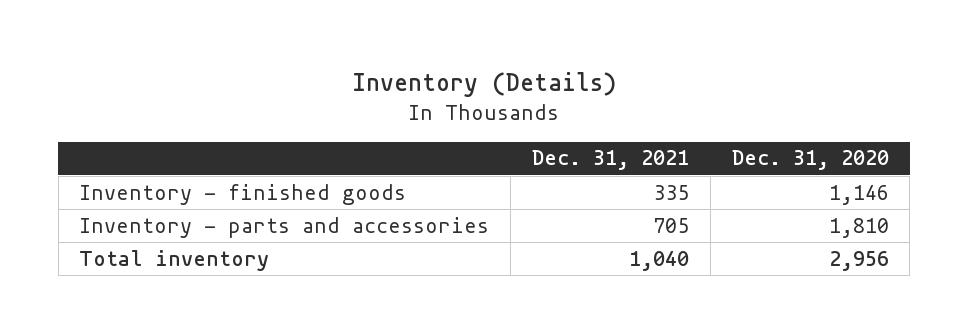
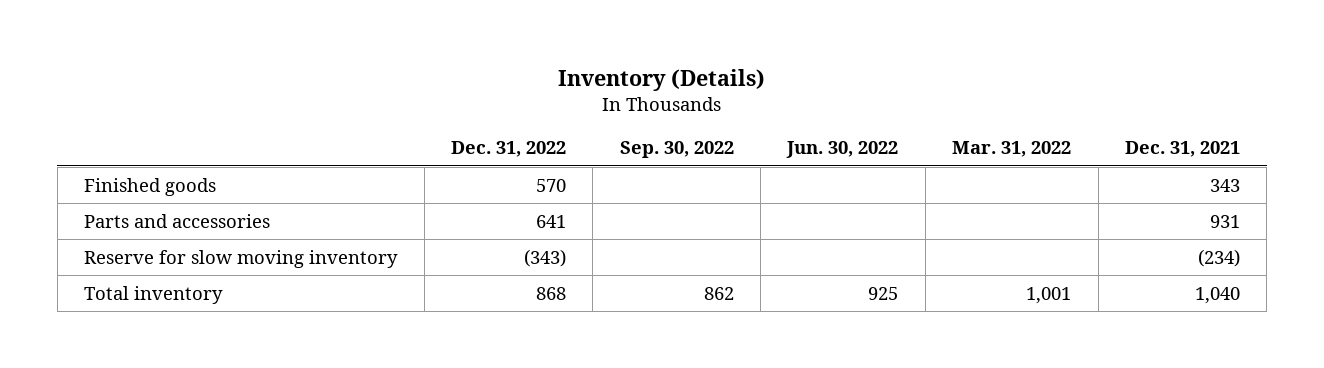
[731,150,889,171] Dec. 31, 2020 -> none
none -> [451,141,567,158] Dec. 31, 2022
none -> [619,141,734,159] Sep. 30, 2022
none -> [786,141,899,159] Jun. 30, 2022
none -> [952,141,1072,158] Mar. 31, 2022
[79,183,407,205] Inventory - finished goods -> [84,177,217,196] Finished goods
[652,184,689,200] 335 -> [1209,178,1240,192] 343
[79,216,490,238] Inventory - parts and accessories -> [84,213,271,228] Parts and accessories
[652,217,689,233] 705 -> [1209,214,1240,228] 931
none -> [84,249,399,268] Reserve for slow moving inventory

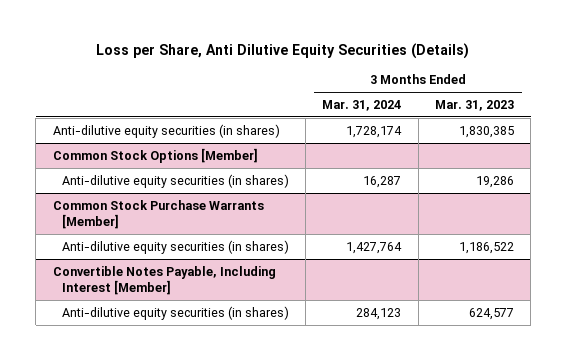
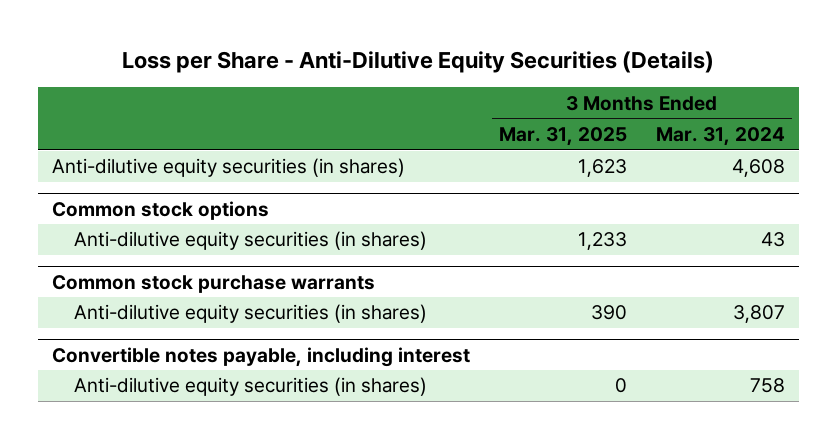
[96,42,470,59] Loss per Share, Anti Dilutive Equity Securities (Details) -> [122,50,715,73] Loss per Share - Anti-Dilutive Equity Securities (Details)
[434,99,514,111] Mar. 31, 2023 -> none
none -> [498,126,627,146] Mar. 31, 2025
[346,125,403,138] 1,728,174 -> [731,159,785,178] 4,608
[52,147,258,163] Common Stock Options [Member] -> [51,200,269,220] Common stock options
[363,175,402,188] 16,287 -> [760,232,785,248] 43
[52,199,264,229] Common Stock Purchase Warrants [Member] -> [51,274,375,293] Common stock purchase warrants
[346,241,403,254] 1,427,764 -> [732,305,785,324] 3,807
[52,265,276,295] Convertible Notes Payable, Including Interest [Member] -> [51,346,470,367] Convertible notes payable, including interest
[356,307,402,320] 284,123 -> [749,378,785,394] 758

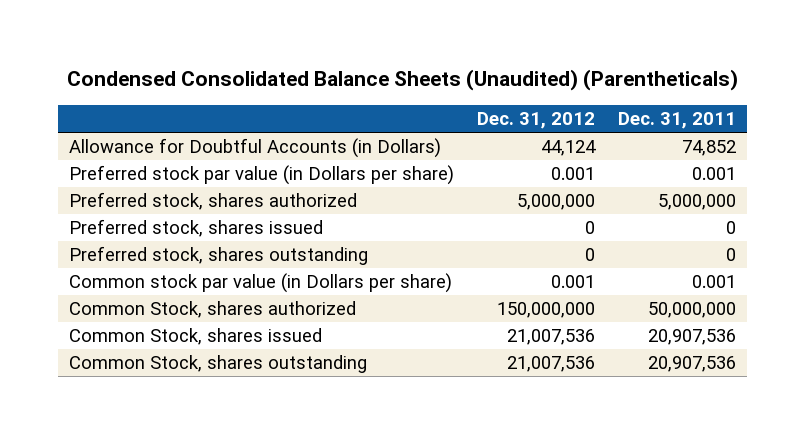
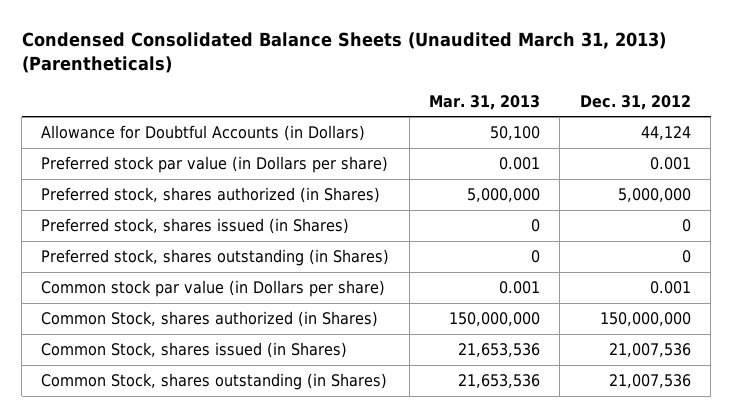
[66,69,738,92] Condensed Consolidated Balance Sheets (Unaudited) (Parentheticals) -> [21,31,666,73] Condensed Consolidated Balance Sheets (Unaudited March 31, 2013) (Parentheticals)
[617,111,736,129] Dec. 31, 2011 -> none
none -> [429,94,541,110] Mar. 31, 2013
[69,192,358,211] Preferred stock, shares authorized -> [41,187,381,204] Preferred stock, shares authorized (in Shares)
[69,219,324,238] Preferred stock, shares issued -> [41,218,350,235] Preferred stock, shares issued (in Shares)
[69,246,369,266] Preferred stock, shares outstanding -> [41,249,390,267] Preferred stock, shares outstanding (in Shares)
[69,301,357,319] Common Stock, shares authorized -> [41,311,379,328] Common Stock, shares authorized (in Shares)
[69,328,323,346] Common Stock, shares issued -> [41,342,348,359] Common Stock, shares issued (in Shares)
[69,355,368,374] Common Stock, shares outstanding -> [41,373,388,391] Common Stock, shares outstanding (in Shares)

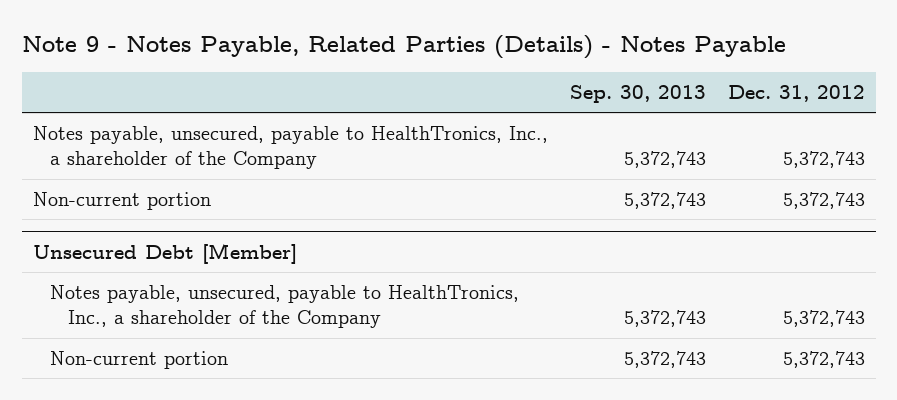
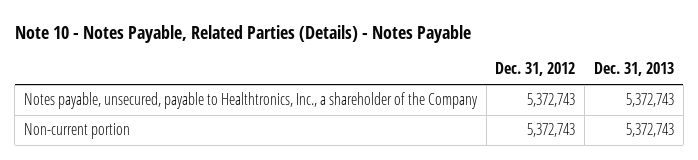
[21,35,786,60] Note 9 - Notes Payable, Related Parties (Details) - Notes Payable -> [14,24,471,43] Note 10 - Notes Payable, Related Parties (Details) - Notes Payable
[569,84,706,103] Sep. 30, 2013 -> none
none -> [593,62,674,77] Dec. 31, 2013
[32,192,211,211] Non-current portion -> none
[32,242,297,264] Unsecured Debt [Member] -> none
[50,285,520,329] Notes payable, unsecured, payable to HealthTronics, Inc., a shareholder of the Company -> none
[32,126,548,170] Notes payable, unsecured, payable to HealthTronics, Inc., a shareholder of the Company -> [24,92,479,110] Notes payable, unsecured, payable to Healthtronics, Inc., a shareholder of the Company

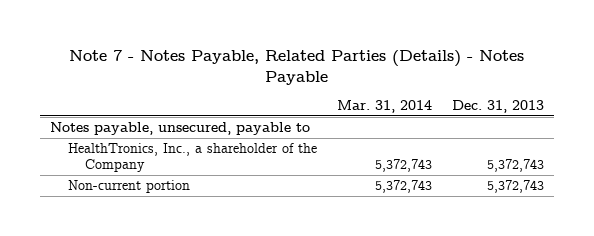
[14,24,471,43] Note 10 - Notes Payable, Related Parties (Details) - Notes Payable -> [69,49,525,85] Note 7 - Notes Payable, Related Parties (Details) - Notes Payable
[495,62,576,77] Dec. 31, 2012 -> none
none -> [336,100,432,114] Mar. 31, 2014
none -> [50,122,311,136] Notes payable, unsecured, payable to
[24,92,479,110] Notes payable, unsecured, payable to Healthtronics, Inc., a shareholder of the Company -> [67,143,317,173] HealthTronics, Inc., a shareholder of the Company

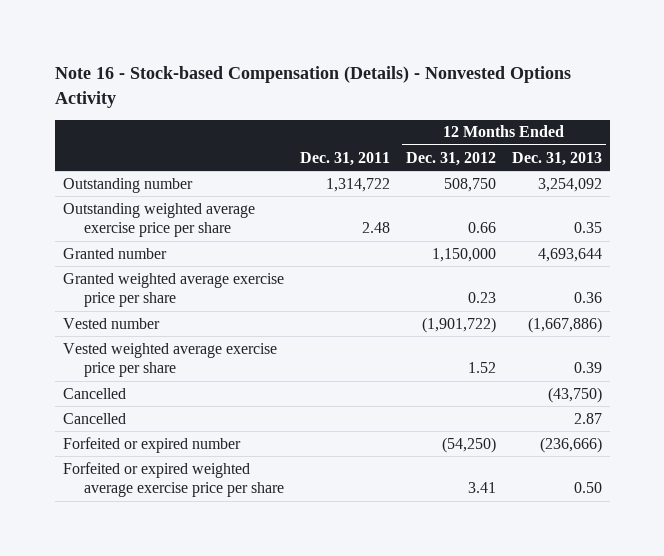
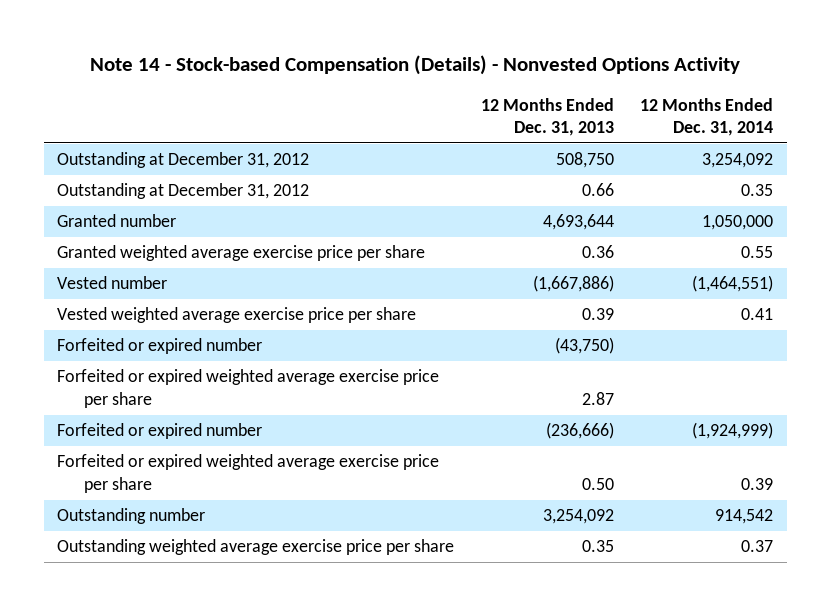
[54,66,571,108] Note 16 - Stock-based Compensation (Details) - Nonvested Options Activity -> [90,55,741,76] Note 14 - Stock-based Compensation (Details) - Nonvested Options Activity
[299,151,390,166] Dec. 31, 2011 -> none
[405,151,496,166] Dec. 31, 2012 -> none
none -> [640,97,774,136] 12 Months Ended Dec. 31, 2014
none -> [57,152,310,169] Outstanding at December 31, 2012
none -> [57,183,310,200] Outstanding at December 31, 2012
[62,387,126,399] Cancelled -> [57,338,263,355] Forfeited or expired number
[62,412,126,424] Cancelled -> [57,369,440,408] Forfeited or expired weighted average exercise price per share
[62,177,193,193] Outstanding number -> [57,508,206,525] Outstanding number
[62,202,255,238] Outstanding weighted average exercise price per share -> [57,539,455,556] Outstanding weighted average exercise price per share

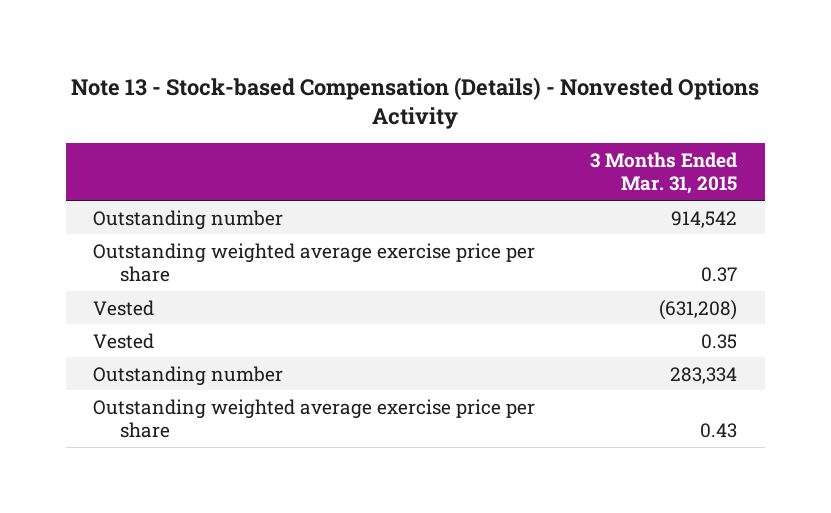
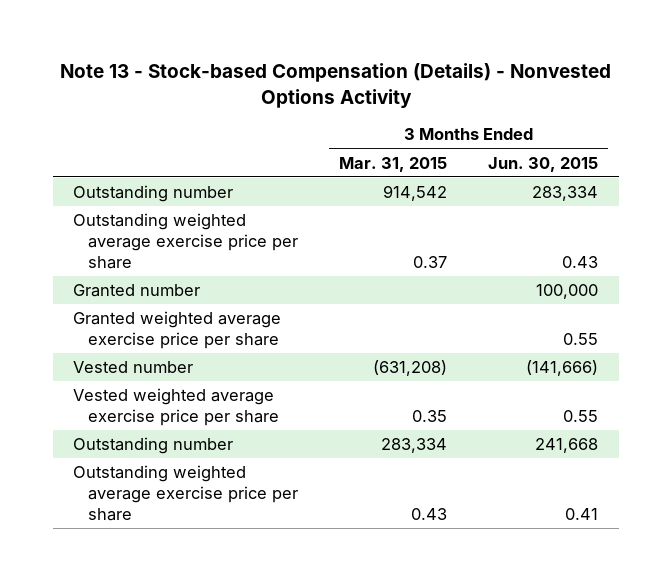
none -> [488,156,599,172] Jun. 30, 2015
none -> [73,284,201,298] Granted number
none -> [73,311,282,350] Granted weighted average exercise price per share
[93,299,155,316] Vested -> [73,361,194,374] Vested number
[93,332,155,349] Vested -> [73,388,280,427] Vested weighted average exercise price per share

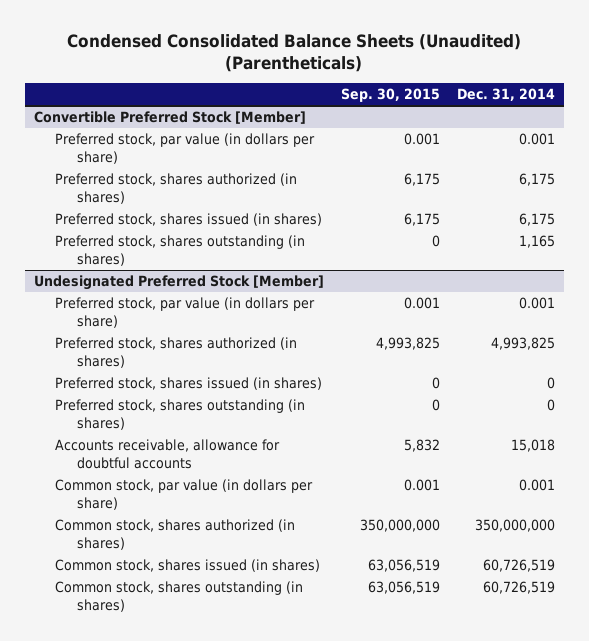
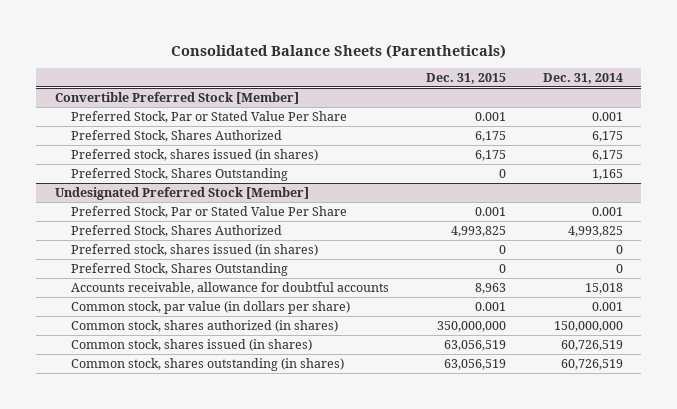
[67,33,522,72] Condensed Consolidated Balance Sheets (Unaudited) (Parentheticals) -> [170,43,506,59] Consolidated Balance Sheets (Parentheticals)
[340,88,440,103] Sep. 30, 2015 -> none
none -> [425,72,506,84] Dec. 31, 2015
[55,133,316,165] Preferred stock, par value (in dollars per share) -> [71,110,348,123] Preferred Stock, Par or Stated Value Per Share
[55,173,298,205] Preferred stock, shares authorized (in shares) -> [71,129,283,142] Preferred Stock, Shares Authorized
[55,235,306,267] Preferred stock, shares outstanding (in shares) -> [71,167,289,181] Preferred Stock, Shares Outstanding
[55,297,316,329] Preferred stock, par value (in dollars per share) -> [71,205,348,218] Preferred Stock, Par or Stated Value Per Share
[55,337,298,369] Preferred stock, shares authorized (in shares) -> [71,224,283,237] Preferred Stock, Shares Authorized
[55,399,306,431] Preferred stock, shares outstanding (in shares) -> [71,262,289,276] Preferred Stock, Shares Outstanding
[475,519,556,533] 350,000,000 -> [553,320,623,332] 150,000,000

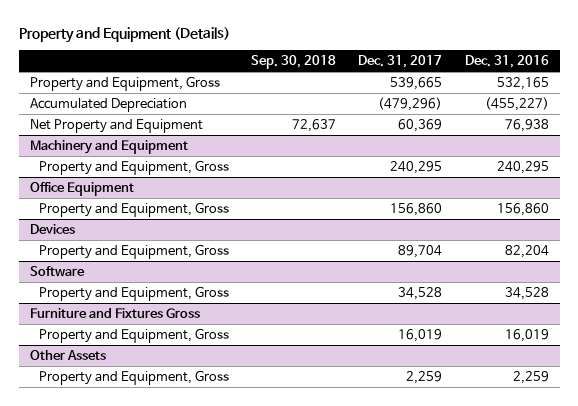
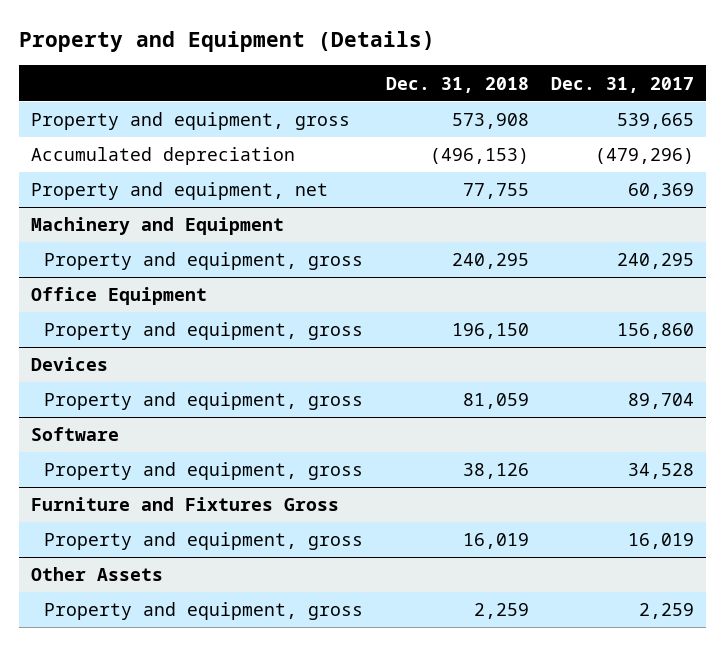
[251,55,337,70] Sep. 30, 2018 -> none
[464,55,549,69] Dec. 31, 2016 -> none
none -> [385,76,529,93] Dec. 31, 2018
[29,75,220,91] Property and Equipment, Gross -> [30,112,350,131] Property and equipment, gross
[29,97,187,112] Accumulated Depreciation -> [30,147,295,166] Accumulated depreciation
[29,118,203,133] Net Property and Equipment -> [30,182,328,201] Property and equipment, net
[38,159,229,175] Property and Equipment, Gross -> [43,252,363,271] Property and equipment, gross
[38,201,229,217] Property and Equipment, Gross -> [43,322,363,341] Property and equipment, gross
[38,243,229,259] Property and Equipment, Gross -> [43,392,363,411] Property and equipment, gross
[38,285,229,301] Property and Equipment, Gross -> [43,462,363,481] Property and equipment, gross
[38,327,229,343] Property and Equipment, Gross -> [43,532,363,551] Property and equipment, gross
[38,369,229,385] Property and Equipment, Gross -> [43,602,363,621] Property and equipment, gross

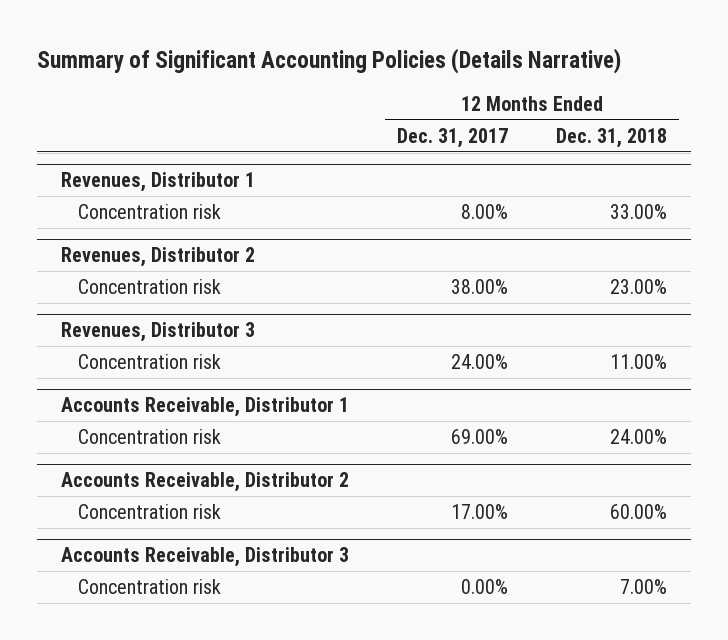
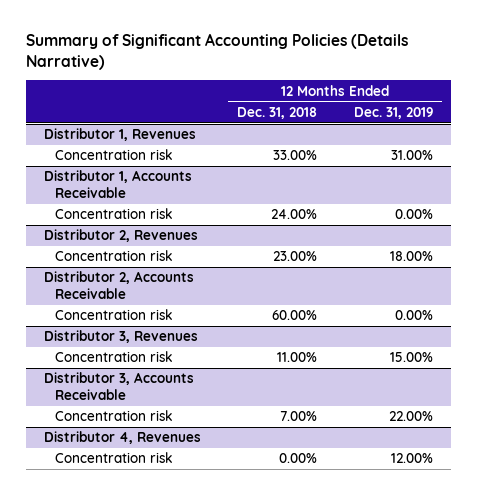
[397,127,509,148] Dec. 31, 2017 -> none
none -> [353,106,433,119] Dec. 31, 2019
[61,172,256,193] Revenues, Distributor 1 -> [43,128,196,142] Distributor 1, Revenues
[61,247,256,268] Revenues, Distributor 2 -> none
[78,278,222,294] Concentration risk -> none
[61,322,256,343] Revenues, Distributor 3 -> none
[78,353,222,369] Concentration risk -> none
[61,397,350,418] Accounts Receivable, Distributor 1 -> [43,170,192,199] Distributor 1, Accounts Receivable
none -> [43,229,198,243] Distributor 2, Revenues
none -> [55,250,174,262] Concentration risk
[61,472,350,493] Accounts Receivable, Distributor 2 -> [43,271,194,300] Distributor 2, Accounts Receivable
none -> [43,330,198,344] Distributor 3, Revenues
none -> [55,351,174,363] Concentration risk
[61,547,350,568] Accounts Receivable, Distributor 3 -> [43,372,194,401] Distributor 3, Accounts Receivable
none -> [43,431,201,445] Distributor 4, Revenues
none -> [55,452,174,464] Concentration risk

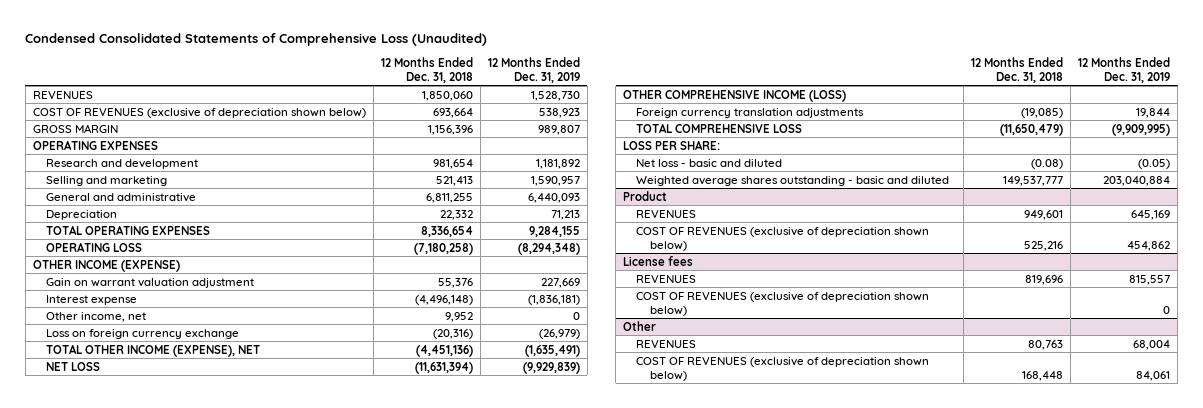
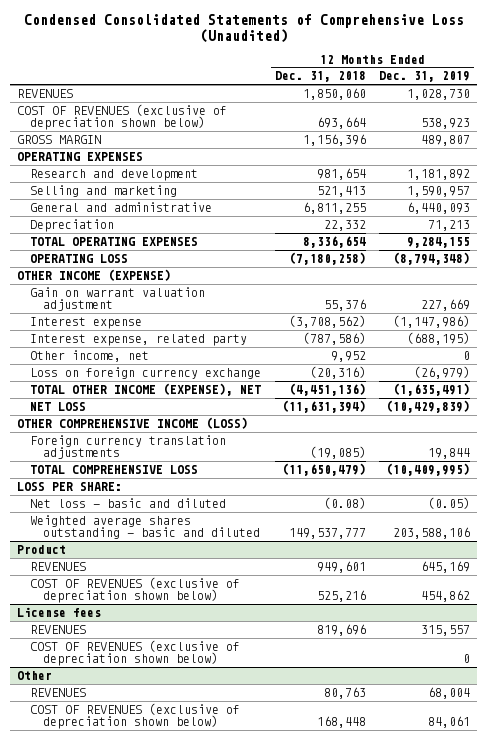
[530,90,580,101] 1,528,730 -> [407,88,471,100] 1,028,730
[537,124,580,135] 989,807 -> [421,134,471,146] 489,807
[517,242,580,255] (8,294,348) -> [393,251,471,265] (8,794,348)
[414,294,473,305] (4,496,148) -> [288,314,366,328] (3,708,562)
[527,294,580,305] (1,836,181) -> [393,314,471,328] (1,147,986)
none -> [29,333,247,346] Interest expense, related party
[522,361,580,374] (9,929,839) -> [386,399,471,413] (10,429,839)
[1112,123,1171,136] (9,909,995) -> [386,462,471,476] (10,409,995)
[1103,175,1171,186] 203,040,884 -> [393,527,471,540] 203,588,106
[1129,274,1171,285] 815,557 -> [421,624,471,636] 315,557

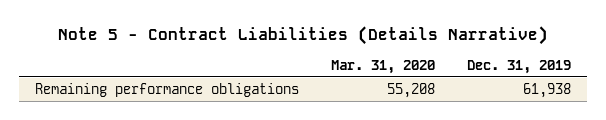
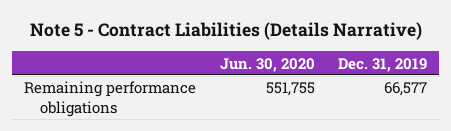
[330,59,435,74] Mar. 31, 2020 -> none
none -> [219,57,315,72] Jun. 30, 2020
[522,83,571,99] 61,938 -> [384,82,428,97] 66,577

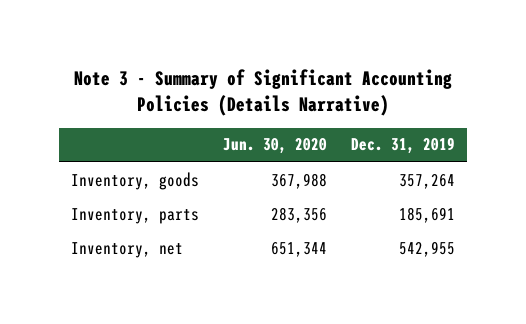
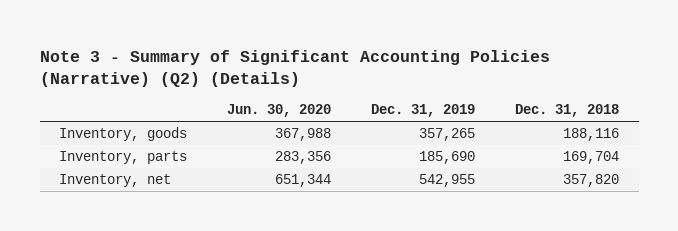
[73,68,452,116] Note 3 - Summary of Significant Accounting Policies (Details Narrative) -> [39,49,550,87] Note 3 - Summary of Significant Accounting Policies (Narrative) (Q2) (Details)
none -> [514,104,619,118] Dec. 31, 2018
[398,173,455,189] 357,264 -> [418,128,475,142] 357,265
[398,206,455,223] 185,691 -> [418,151,475,165] 185,690

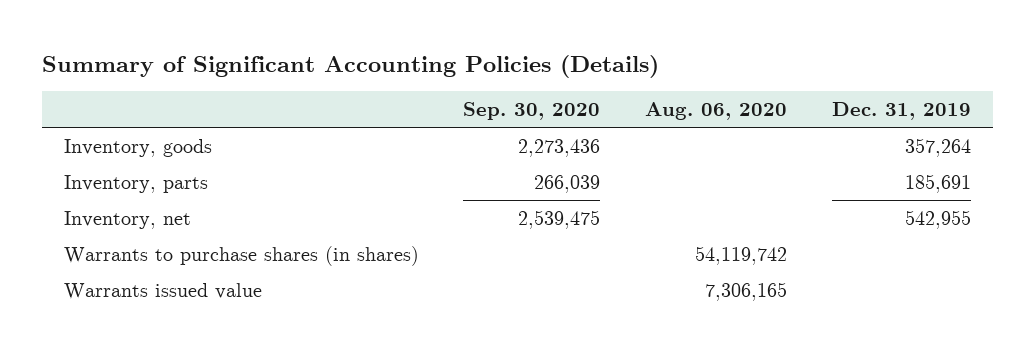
[39,49,550,87] Note 3 - Summary of Significant Accounting Policies (Narrative) (Q2) (Details) -> [41,54,659,78] Summary of Significant Accounting Policies (Details)
[227,104,332,118] Jun. 30, 2020 -> none
[514,104,619,118] Dec. 31, 2018 -> none
none -> [463,101,601,120] Sep. 30, 2020
none -> [644,101,787,120] Aug. 06, 2020
[418,128,475,142] 357,265 -> [904,137,971,157] 357,264
[418,151,475,165] 185,690 -> [904,173,971,193] 185,691
none -> [63,245,419,266] Warrants to purchase shares (in shares)
none -> [63,282,262,300] Warrants issued value

